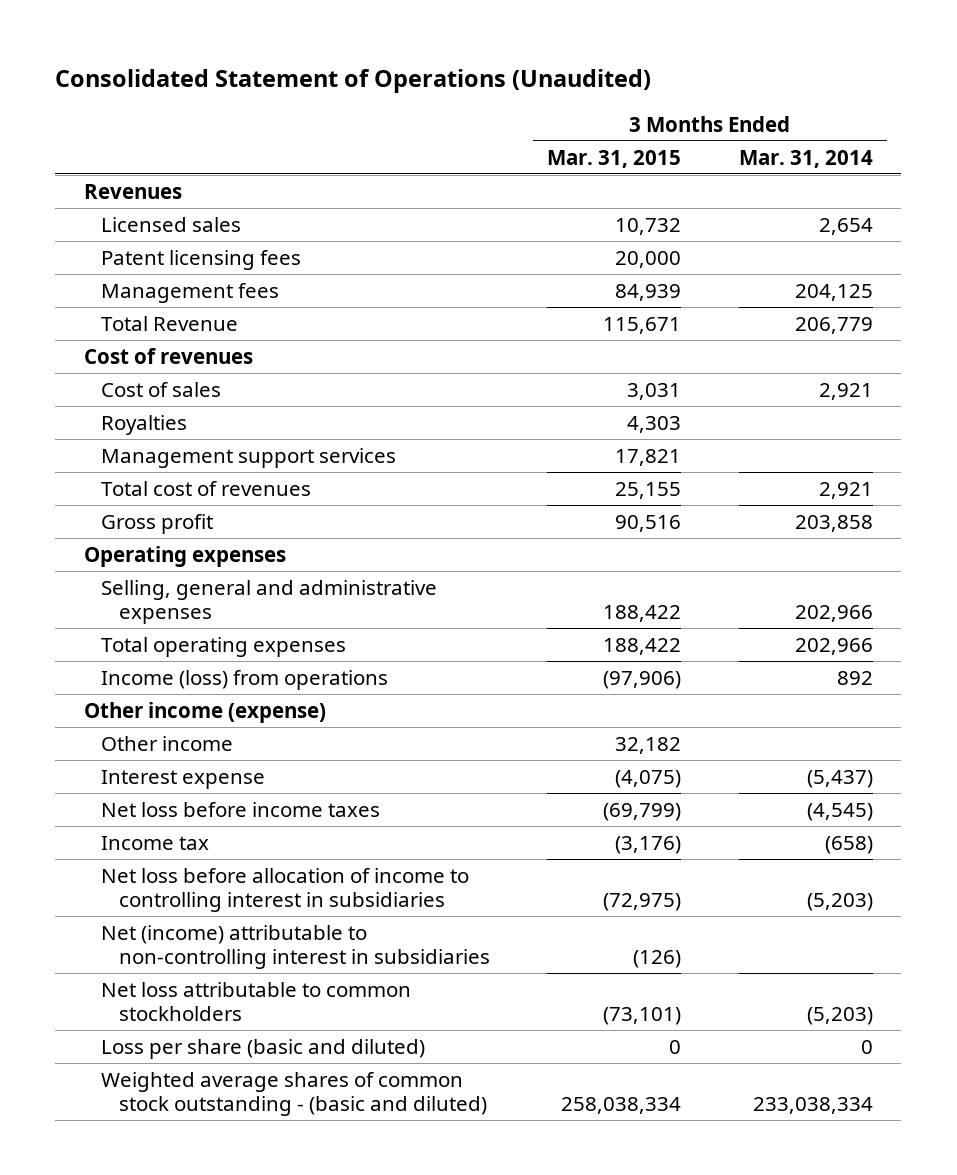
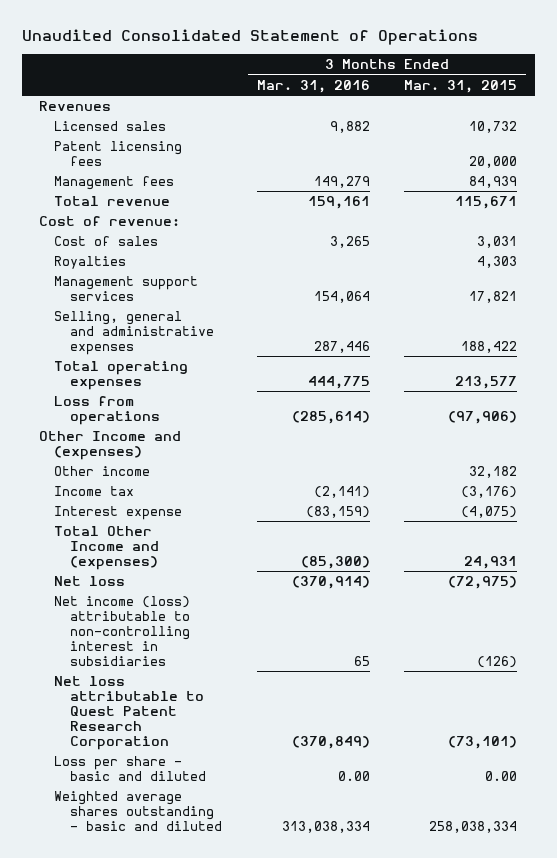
[55,69,652,94] Consolidated Statement of Operations (Unaudited) -> [21,29,478,46] Unaudited Consolidated Statement of Operations
[738,149,873,168] Mar. 31, 2014 -> none
none -> [256,79,370,93] Mar. 31, 2016
[101,315,239,331] Total Revenue -> [54,196,171,207] Total revenue
[83,347,253,364] Cost of revenues -> [39,216,181,227] Cost of revenue:
[101,480,312,496] Total cost of revenues -> none
[101,513,214,534] Gross profit -> none
[83,545,286,567] Operating expenses -> none
[83,701,326,723] Other income (expense) -> none
[603,637,682,655] 188,422 -> [455,376,518,390] 213,577
[101,669,389,690] Income (loss) from operations -> [54,396,160,426] Loss from operations
none -> [39,431,182,461] Other Income and (expenses)
[101,801,381,817] Net loss before income taxes -> none
[101,769,266,789] Interest expense -> [54,506,183,521] Interest expense
none -> [54,526,159,571] Total Other Income and (expenses)
[101,867,470,913] Net loss before allocation of income to controlling interest in subsidiaries -> [54,576,126,587] Net loss
[101,924,490,970] Net (income) attributable to non-controlling interest in subsidiaries -> [54,596,191,667] Net income (loss) attributable to non-controlling interest in subsidiaries
[101,981,412,1022] Net loss attributable to common stockholders -> [54,676,204,751] Net loss attributable to Quest Patent Research Corporation
[101,1038,426,1059] Loss per share (basic and diluted) -> [54,756,206,782] Loss per share - basic and diluted
[669,1039,682,1054] 0 -> [485,771,518,782] 0.00
[101,1071,487,1117] Weighted average shares of common stock outstanding - (basic and diluted) -> [54,791,222,832] Weighted average shares outstanding - basic and diluted

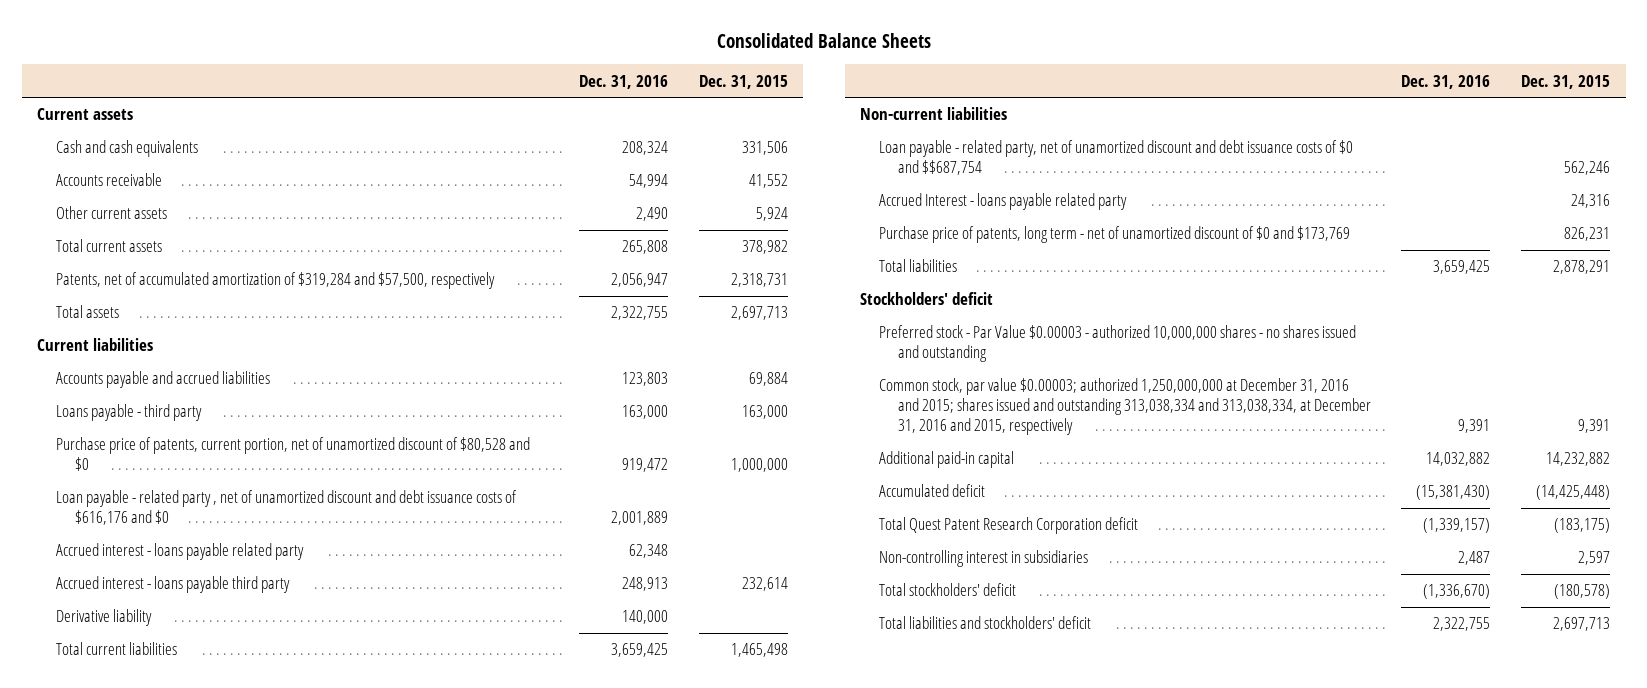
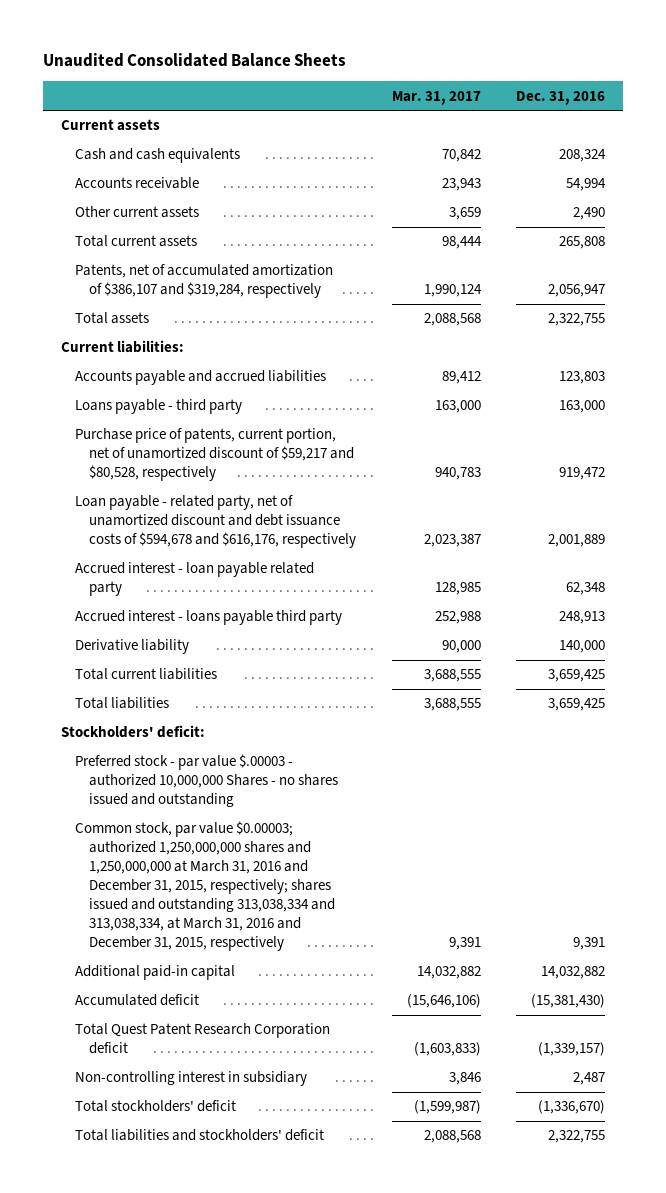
[716,32,931,48] Consolidated Balance Sheets -> [43,53,347,68] Unaudited Consolidated Balance Sheets
[698,74,788,89] Dec. 31, 2015 -> none
none -> [391,90,481,105] Mar. 31, 2017
[56,272,496,290] Patents, net of accumulated amortization of $319,284 and $57,500, respectively -> [75,264,334,299] Patents, net of accumulated amortization of $386,107 and $319,284, respectively
[37,338,154,352] Current liabilities -> [61,340,185,354] Current liabilities:
[56,437,531,472] Purchase price of patents, current portion, net of unamortized discount of $80,528 and $0 -> [75,428,354,482] Purchase price of patents, current portion, net of unamortized discount of $59,217 and $80,528, respectively
[56,490,518,526] Loan payable - related party , net of unamortized discount and debt issuance costs of $616,176 and $0 -> [75,495,356,549] Loan payable - related party, net of unamortized discount and debt issuance costs of $594,678 and $616,176, respectively
[56,543,305,561] Accrued interest - loans payable related party -> [75,562,315,597] Accrued interest - loan payable related party
[859,107,1007,121] Non-current liabilities -> none
[878,140,1353,176] Loan payable - related party, net of unamortized discount and debt issuance costs of $0 and $$687,754 -> none
[878,193,1127,211] Accrued Interest - loans payable related party -> none
[878,226,1350,244] Purchase price of patents, long term - net of unamortized discount of $0 and $173,769 -> none
[859,292,993,306] Stockholders' deficit -> [61,725,206,739] Stockholders' deficit:
[878,325,1356,363] Preferred stock - Par Value $0.00003 - authorized 10,000,000 shares - no shares issued and outstanding -> [75,754,338,808] Preferred stock - par value $.00003 - authorized 10,000,000 Shares - no shares issued and outstanding
[878,378,1371,436] Common stock, par value $0.00003; authorized 1,250,000,000 at December 31, 2016 and 2015; shares issued and outstanding 313,038,334 and 313,038,334, at December 31, 2016 and 2015, respectively -> [75,821,335,952] Common stock, par value $0.00003; authorized 1,250,000,000 shares and 1,250,000,000 at March 31, 2016 and December 31, 2015, respectively; shares issued and outstanding 313,038,334 and 313,038,334, at March 31, 2016 and December 31, 2015, respectively
[878,550,1088,568] Non-controlling interest in subsidiaries -> [75,1071,308,1087] Non-controlling interest in subsidiary

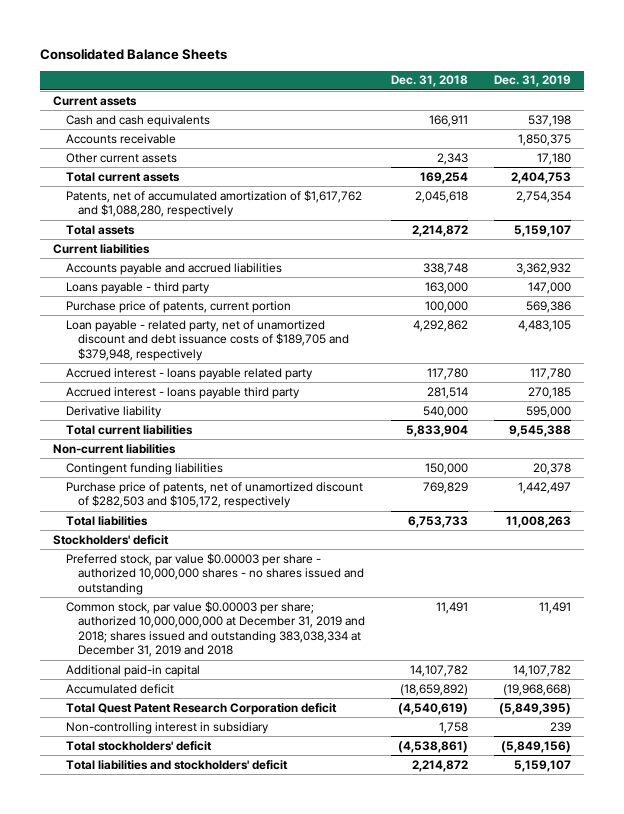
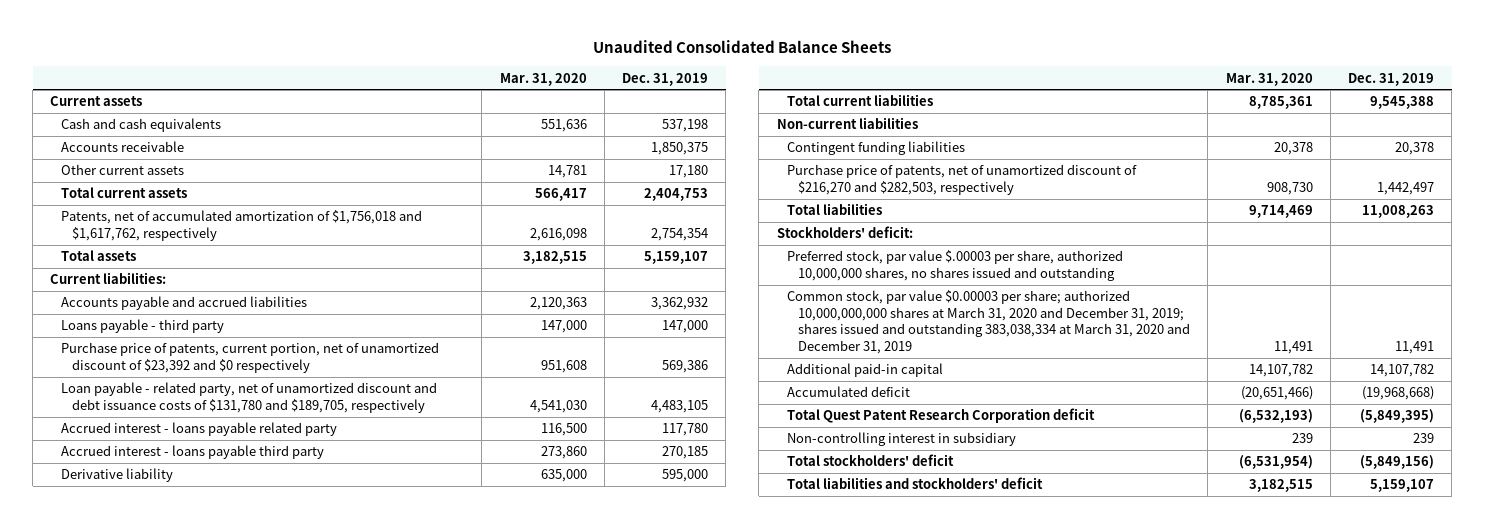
[40,47,228,60] Consolidated Balance Sheets -> [593,40,892,54] Unaudited Consolidated Balance Sheets
[391,75,469,88] Dec. 31, 2018 -> none
none -> [499,72,587,86] Mar. 31, 2020
[65,189,362,218] Patents, net of accumulated amortization of $1,617,762 and $1,088,280, respectively -> [61,210,423,241] Patents, net of accumulated amortization of $1,756,018 and $1,617,762, respectively
[53,243,151,254] Current liabilities -> [50,272,167,285] Current liabilities:
[65,300,291,313] Purchase price of patents, current portion -> [61,342,440,373] Purchase price of patents, current portion, net of unamortized discount of $23,392 and $0 respectively
[65,319,350,361] Loan payable - related party, net of unamortized discount and debt issuance costs of $189,705 and $379,948, respectively -> [61,382,438,413] Loan payable - related party, net of unamortized discount and debt issuance costs of $131,780 and $189,705, respectively
[65,481,363,509] Purchase price of patents, net of unamortized discount of $282,503 and $105,172, respectively -> [787,164,1138,195] Purchase price of patents, net of unamortized discount of $216,270 and $282,503, respectively
[53,534,170,545] Stockholders' deficit -> [776,226,913,239] Stockholders' deficit:
[65,552,365,595] Preferred stock, par value $0.00003 per share - authorized 10,000,000 shares - no shares issued and outstanding -> [787,250,1124,281] Preferred stock, par value $.00003 per share, authorized 10,000,000 shares, no shares issued and outstanding
[65,600,366,658] Common stock, par value $0.00003 per share; authorized 10,000,000,000 at December 31, 2019 and 2018; shares issued and outstanding 383,038,334 at December 31, 2019 and 2018 -> [787,290,1191,354] Common stock, par value $0.00003 per share; authorized 10,000,000,000 shares at March 31, 2020 and December 31, 2019; shares issued and outstanding 383,038,334 at March 31, 2020 and December 31, 2019

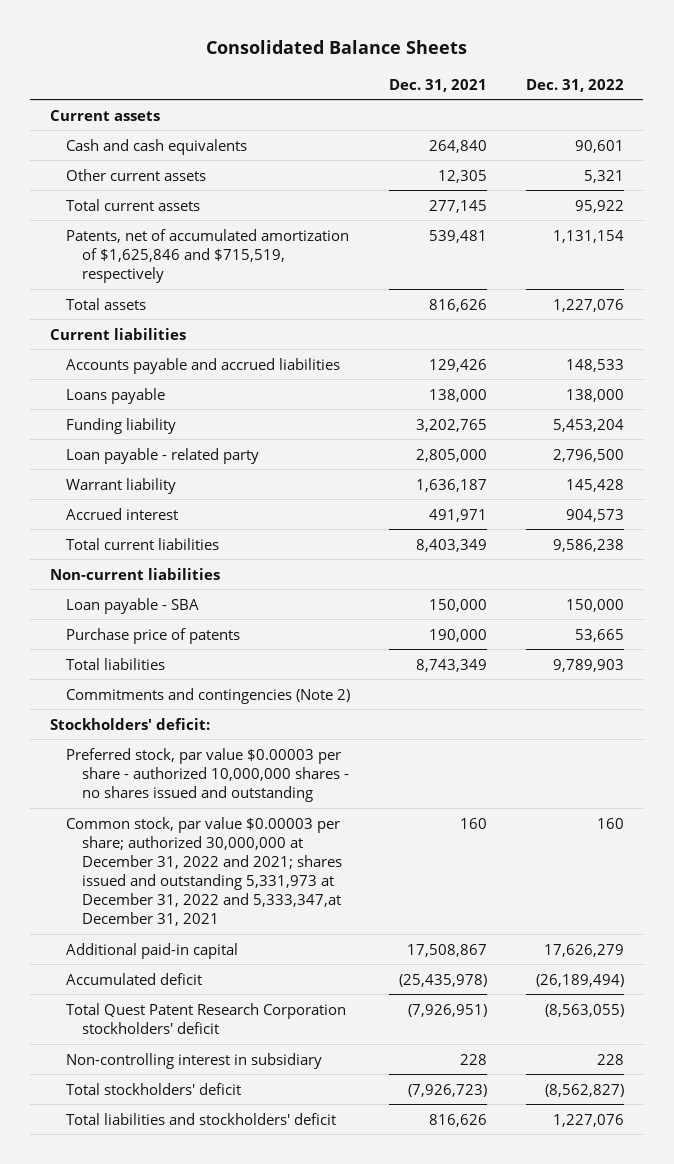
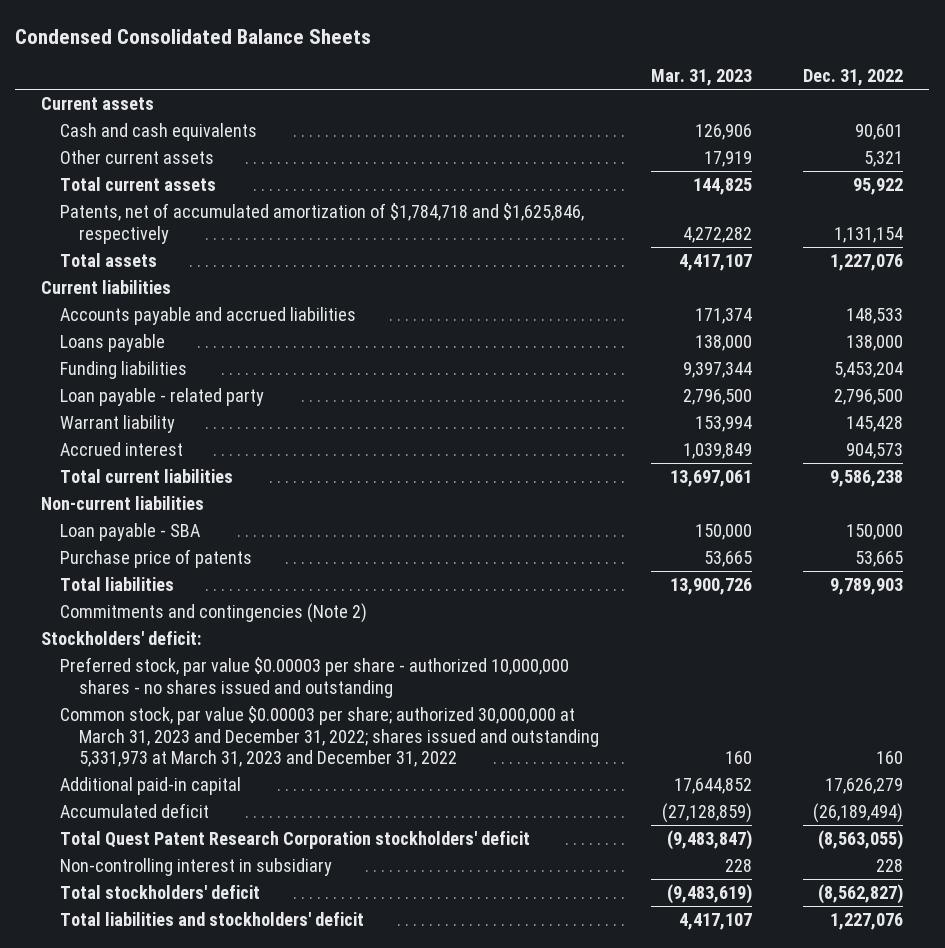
[205,39,467,54] Consolidated Balance Sheets -> [15,28,372,44] Condensed Consolidated Balance Sheets
[388,78,487,92] Dec. 31, 2021 -> none
none -> [650,68,752,86] Mar. 31, 2023
[65,228,349,283] Patents, net of accumulated amortization of $1,625,846 and $715,519, respectively -> [60,203,585,244] Patents, net of accumulated amortization of $1,784,718 and $1,625,846, respectively
[65,417,176,434] Funding liability -> [60,361,188,380] Funding liabilities
[65,816,343,927] Common stock, par value $0.00003 per share; authorized 30,000,000 at December 31, 2022 and 2021; shares issued and outstanding 5,331,973 at December 31, 2022 and 5,333,347,at December 31, 2021 -> [60,706,600,768] Common stock, par value $0.00003 per share; authorized 30,000,000 at March 31, 2023 and December 31, 2022; shares issued and outstanding 5,331,973 at March 31, 2023 and December 31, 2022

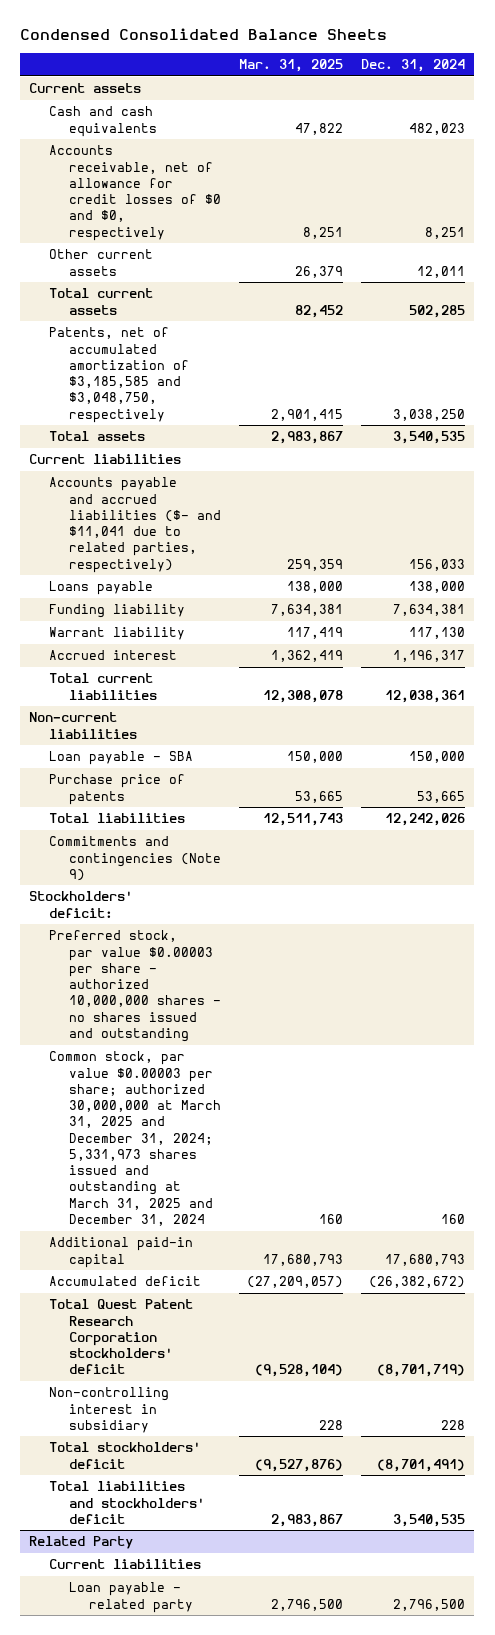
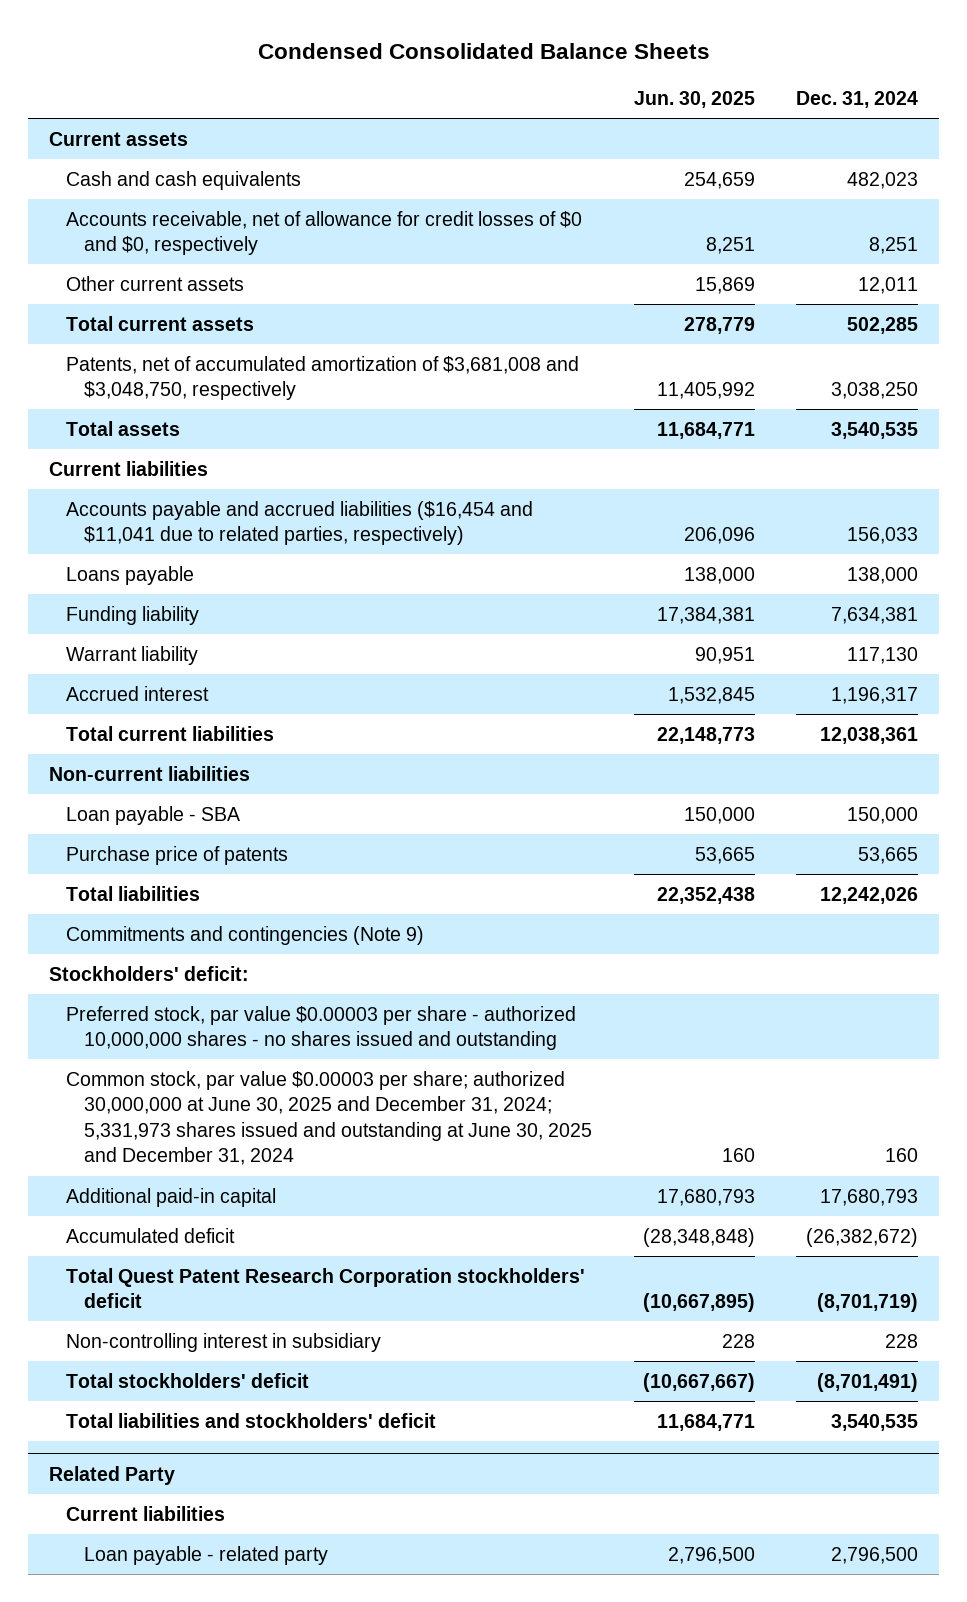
[239,59,344,73] Mar. 31, 2025 -> none
none -> [633,91,755,109] Jun. 30, 2025
[49,327,190,423] Patents, net of accumulated amortization of $3,185,585 and $3,048,750, respectively -> [66,355,580,401] Patents, net of accumulated amortization of $3,681,008 and $3,048,750, respectively
[49,477,222,573] Accounts payable and accrued liabilities ($- and $11,041 due to related parties, respectively) -> [66,500,534,546] Accounts payable and accrued liabilities ($16,454 and $11,041 due to related parties, respectively)
[49,1051,222,1226] Common stock, par value $0.00003 per share; authorized 30,000,000 at March 31, 2025 and December 31, 2024; 5,331,973 shares issued and outstanding at March 31, 2025 and December 31, 2024 -> [66,1070,592,1166] Common stock, par value $0.00003 per share; authorized 30,000,000 at June 30, 2025 and December 31, 2024; 5,331,973 shares issued and outstanding at June 30, 2025 and December 31, 2024

